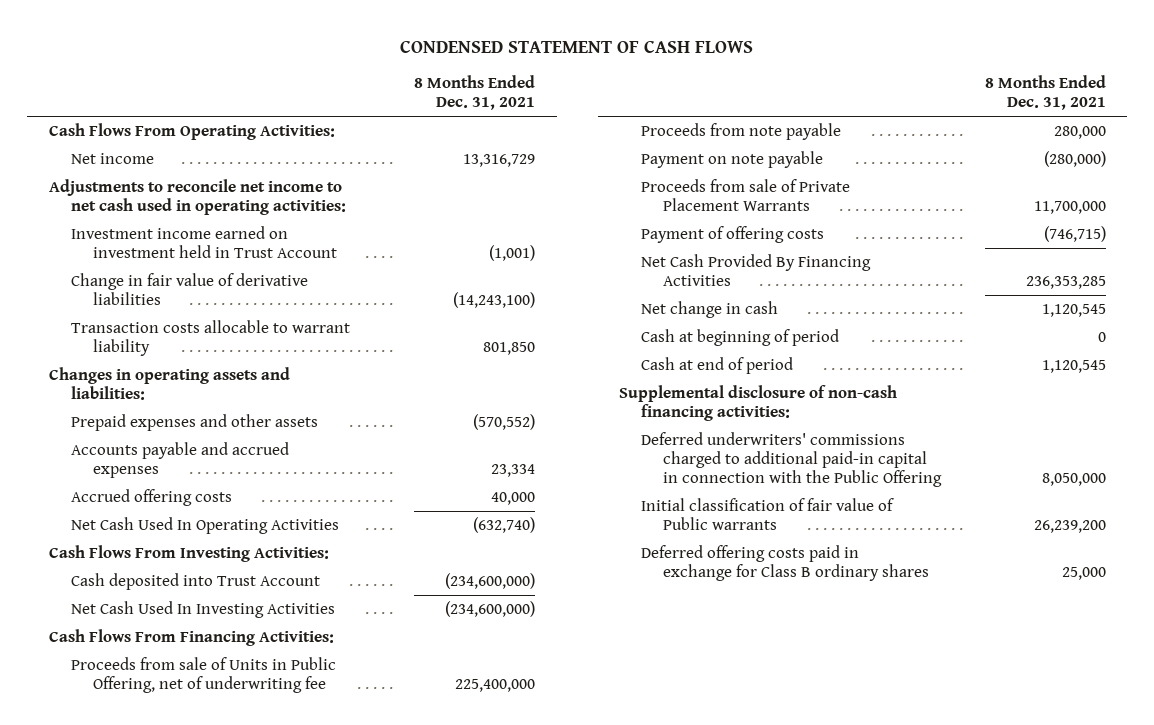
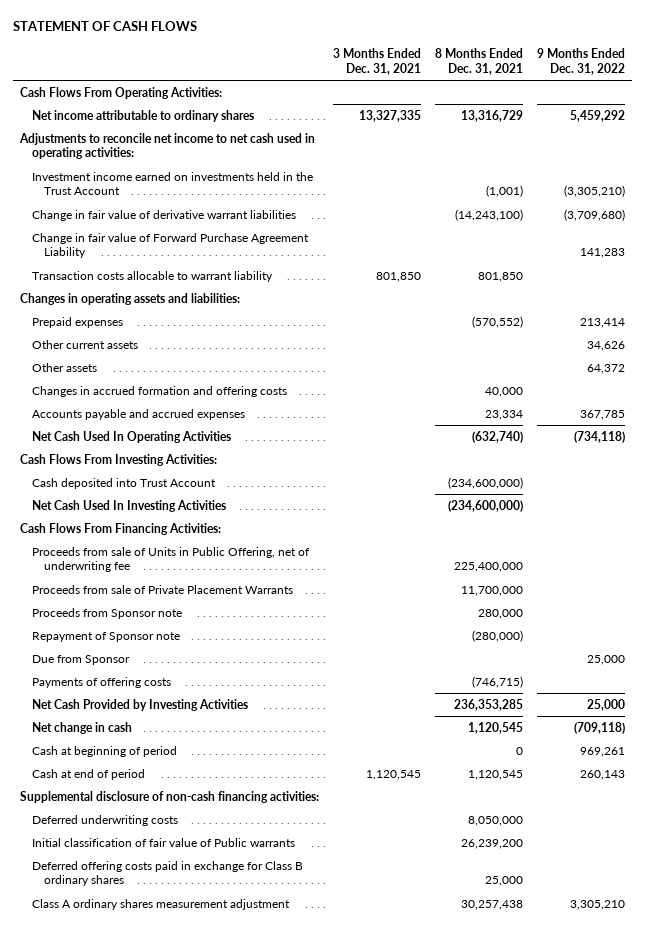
[400,39,754,53] CONDENSED STATEMENT OF CASH FLOWS -> [13,20,198,31] STATEMENT OF CASH FLOWS
none -> [333,47,422,75] 3 Months Ended Dec. 31, 2021
none -> [537,47,626,75] 9 Months Ended Dec. 31, 2022
[70,153,154,165] Net income -> [32,109,255,122] Net income attributable to ordinary shares
[70,226,338,259] Investment income earned on investment held in Trust Account -> [32,171,314,196] Investment income earned on investments held in the Trust Account
[70,273,308,306] Change in fair value of derivative liabilities -> [32,209,297,221] Change in fair value of derivative warrant liabilities
none -> [32,232,310,259] Change in fair value of Forward Purchase Agreement Liability
[70,414,318,432] Prepaid expenses and other assets -> [32,316,124,328] Prepaid expenses
none -> [32,339,139,349] Other current assets
none -> [32,362,98,372] Other assets
none -> [32,385,288,397] Changes in accrued formation and offering costs
[70,489,232,507] Accrued offering costs -> none
[641,123,842,141] Proceeds from note payable -> none
[641,151,824,169] Payment on note payable -> none
none -> [32,607,183,619] Proceeds from Sponsor note
none -> [32,631,181,642] Repayment of Sponsor note
none -> [32,654,131,665] Due from Sponsor
[641,226,825,244] Payment of offering costs -> [32,676,172,688] Payments of offering costs
[641,254,872,287] Net Cash Provided By Financing Activities -> [32,698,249,711] Net Cash Provided by Investing Activities
[641,432,943,488] Deferred underwriters' commissions charged to additional paid-in capital in connection with the Public Offering -> [32,814,179,826] Deferred underwriting costs
none -> [32,898,291,910] Class A ordinary shares measurement adjustment

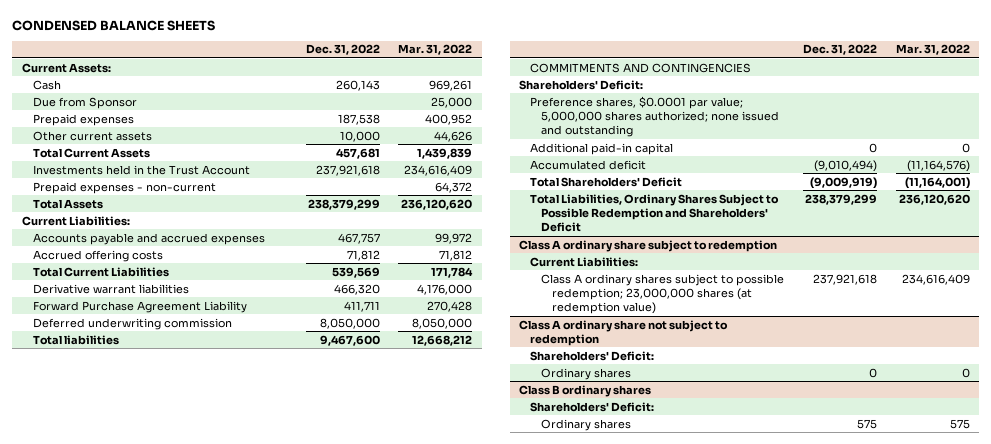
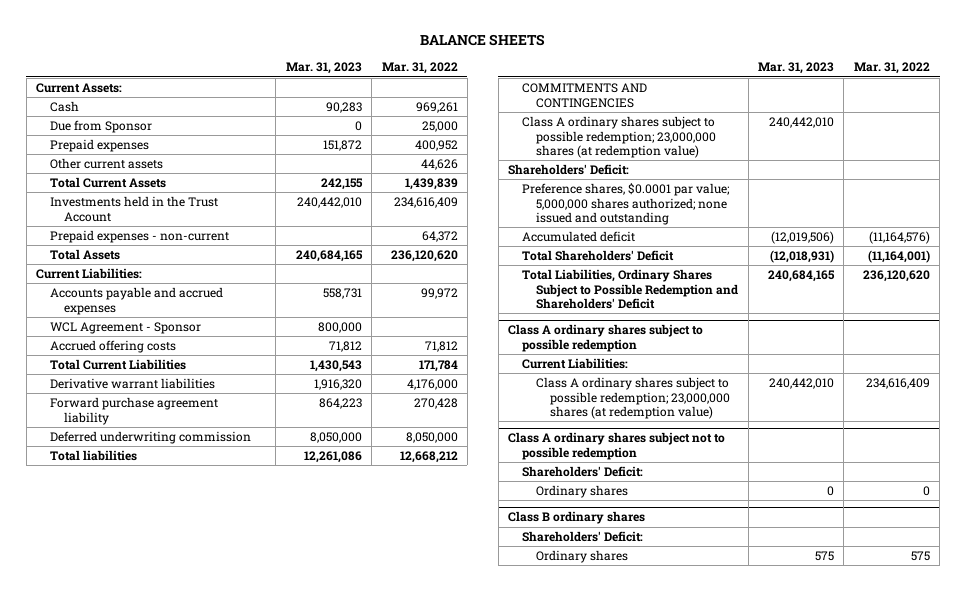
[12,19,216,31] CONDENSED BALANCE SHEETS -> [419,34,545,47] BALANCE SHEETS
[305,44,380,56] Dec. 31, 2022 -> none
none -> [285,62,362,75] Mar. 31, 2023
none -> [49,322,201,335] WCL Agreement - Sponsor
[32,300,247,313] Forward Purchase Agreement Liability -> [49,397,218,425] Forward purchase agreement liability
none -> [522,116,717,159] Class A ordinary shares subject to possible redemption; 23,000,000 shares (at redemption value)
[529,142,673,155] Additional paid-in capital -> none
[518,239,777,252] Class A ordinary share subject to redemption -> [507,324,703,352] Class A ordinary shares subject to possible redemption
[518,319,728,346] Class A ordinary share not subject to redemption -> [507,432,725,460] Class A ordinary shares subject not to possible redemption

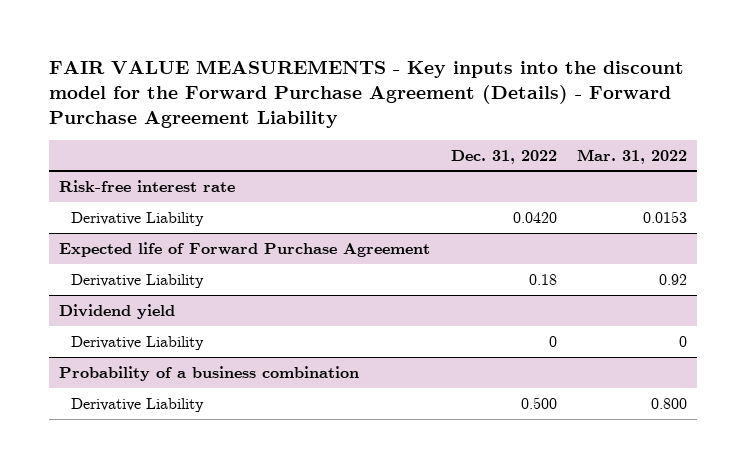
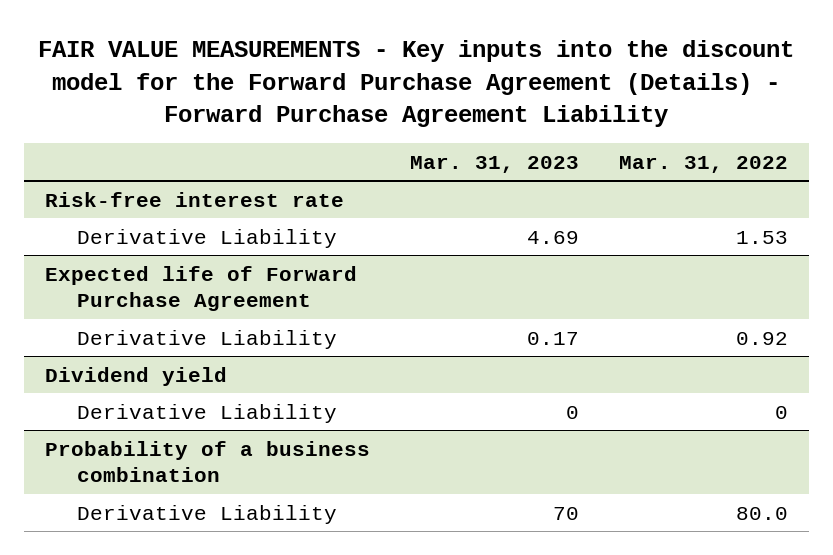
[450,149,557,164] Dec. 31, 2022 -> none
none -> [409,155,579,173] Mar. 31, 2023
[643,210,688,223] 0.0153 -> [736,230,789,244] 1.53
[651,397,688,409] 0.800 -> [736,506,789,520] 80.0

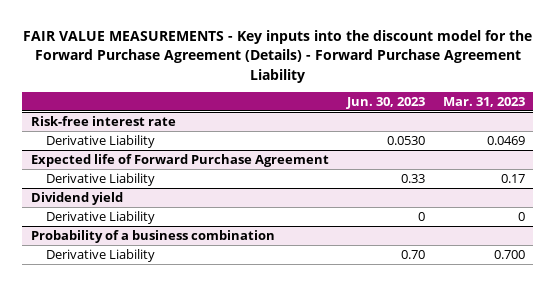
[619,155,789,173] Mar. 31, 2022 -> none
none -> [345,96,425,109] Jun. 30, 2023
[526,230,579,244] 4.69 -> [486,135,525,145] 0.0469
[552,506,579,520] 70 -> [493,249,525,259] 0.700

